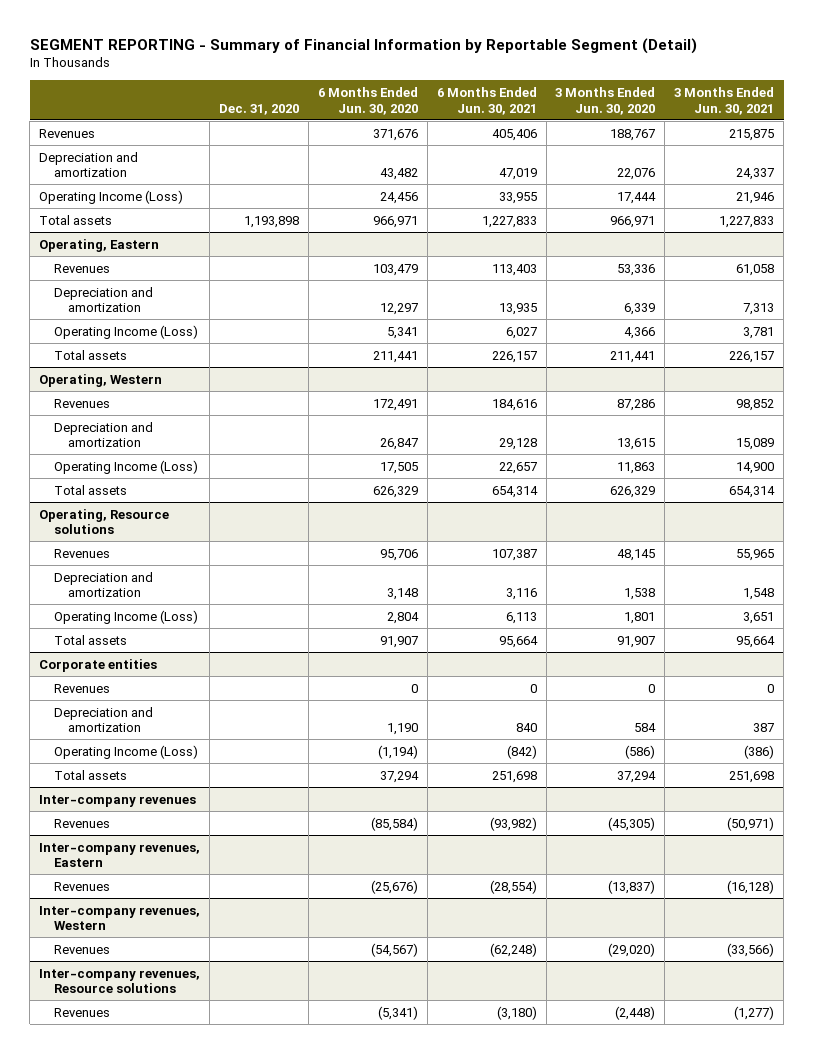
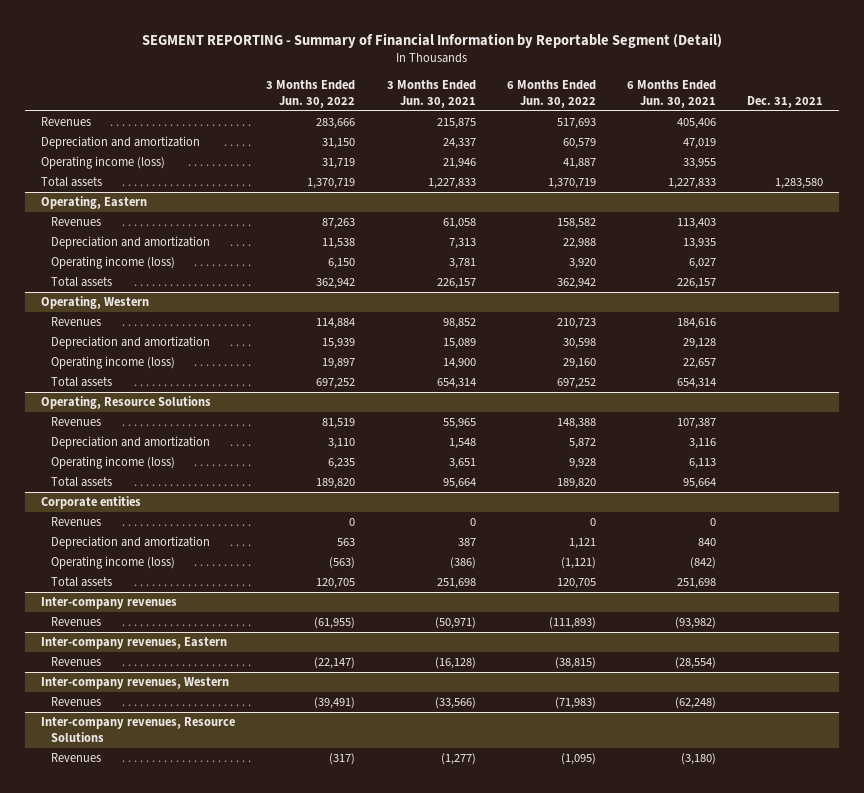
[218,103,299,115] Dec. 31, 2020 -> none
[317,87,418,115] 6 Months Ended Jun. 30, 2020 -> none
[555,87,656,115] 3 Months Ended Jun. 30, 2020 -> none
none -> [266,80,356,109] 3 Months Ended Jun. 30, 2022
none -> [506,80,596,109] 6 Months Ended Jun. 30, 2022
none -> [747,96,824,109] Dec. 31, 2021
[39,189,184,204] Operating Income (Loss) -> [41,156,166,170] Operating income (loss)
[53,324,198,339] Operating Income (Loss) -> [50,256,175,270] Operating income (loss)
[53,459,198,474] Operating Income (Loss) -> [50,356,175,370] Operating income (loss)
[39,508,170,535] Operating, Resource solutions -> [41,396,212,410] Operating, Resource Solutions
[53,609,198,624] Operating Income (Loss) -> [50,456,175,470] Operating income (loss)
[53,744,198,759] Operating Income (Loss) -> [50,556,175,570] Operating income (loss)
[39,968,201,994] Inter-company revenues, Resource solutions -> [41,717,236,742] Inter-company revenues, Resource Solutions

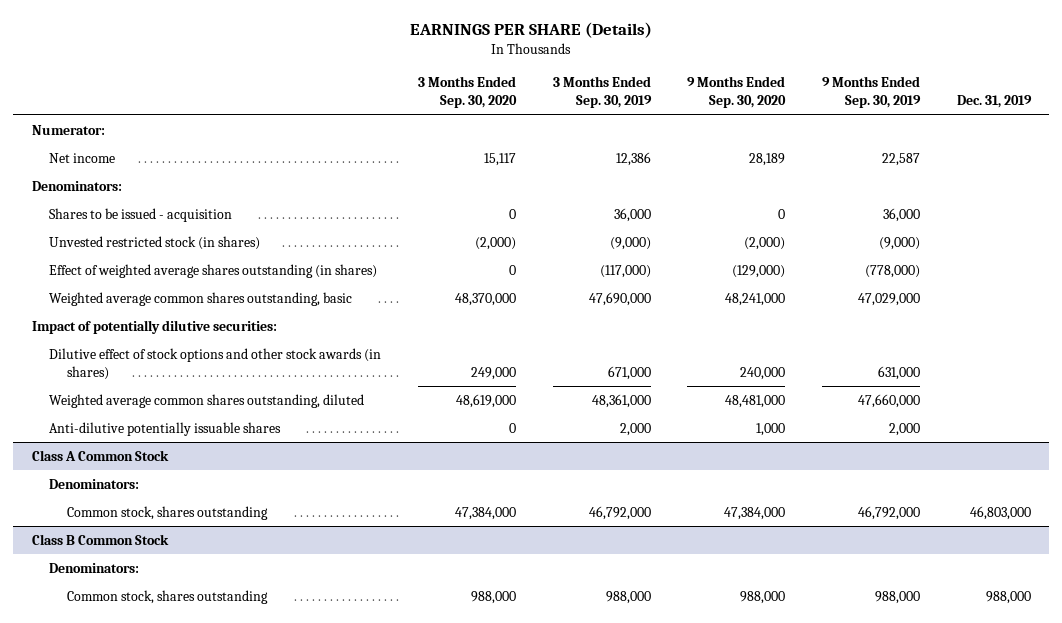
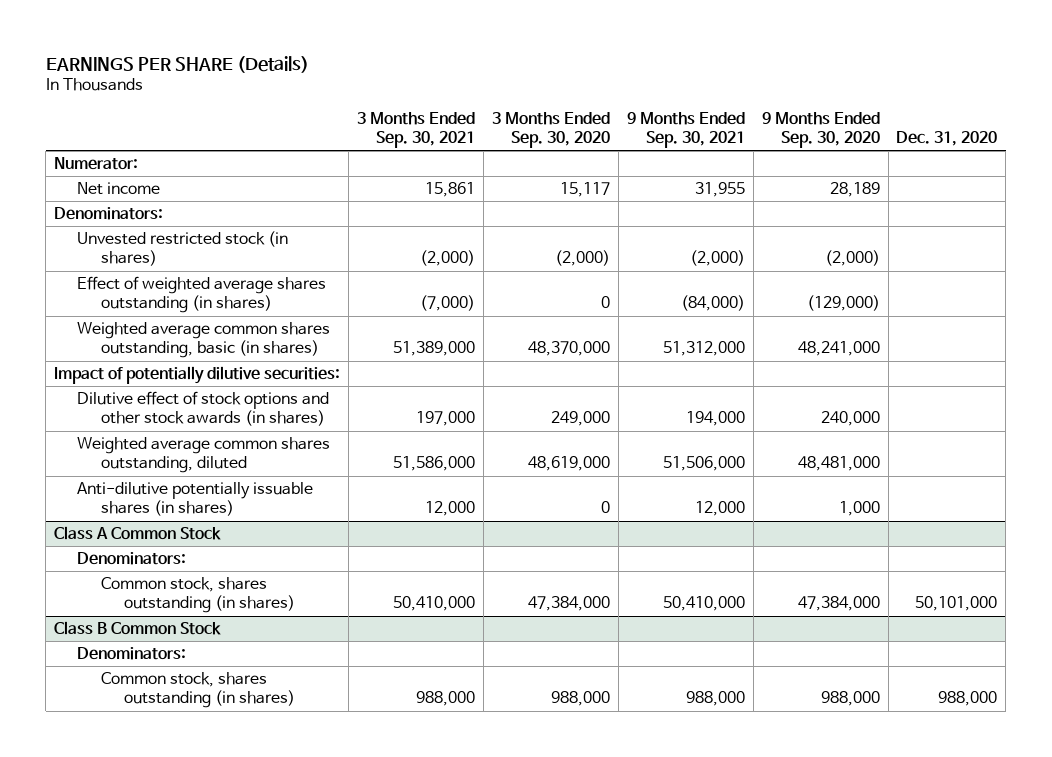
[552,76,652,109] 3 Months Ended Sep. 30, 2019 -> none
[822,76,922,109] 9 Months Ended Sep. 30, 2019 -> none
[956,95,1032,109] Dec. 31, 2019 -> none
none -> [357,111,476,149] 3 Months Ended Sep. 30, 2021
none -> [626,111,745,149] 9 Months Ended Sep. 30, 2021
none -> [896,131,998,147] Dec. 31, 2020
[49,207,233,222] Shares to be issued - acquisition -> none
[49,291,353,306] Weighted average common shares outstanding, basic -> [77,322,331,359] Weighted average common shares outstanding, basic (in shares)
[49,421,282,436] Anti-dilutive potentially issuable shares -> [77,482,314,517] Anti-dilutive potentially issuable shares (in shares)
[66,505,268,520] Common stock, shares outstanding -> [100,577,295,614] Common stock, shares outstanding (in shares)
[66,589,268,604] Common stock, shares outstanding -> [100,672,295,709] Common stock, shares outstanding (in shares)

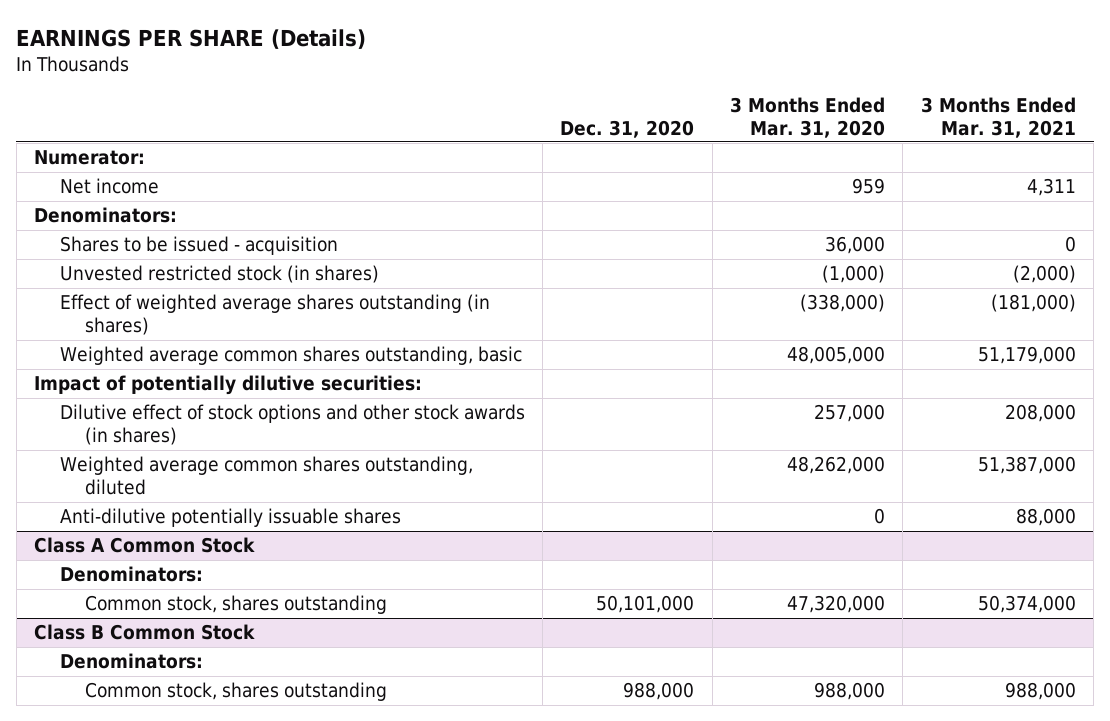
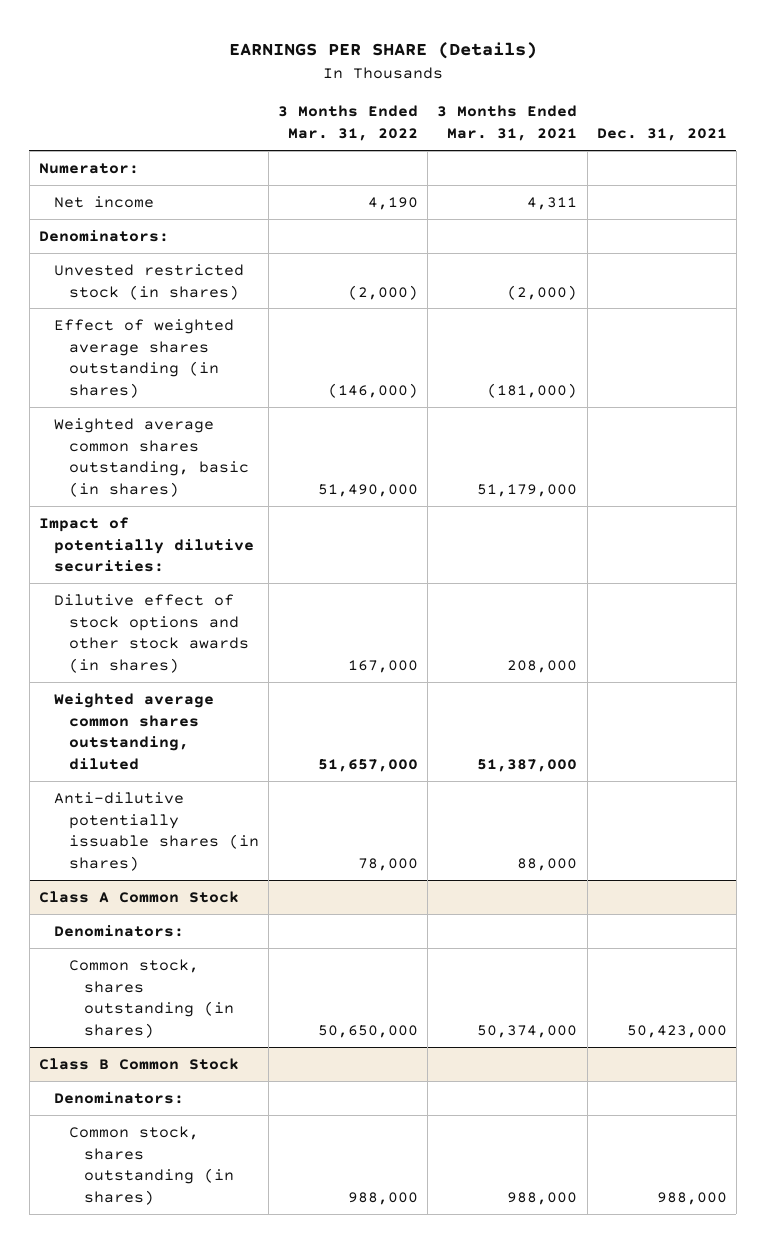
[560,119,695,138] Dec. 31, 2020 -> none
[730,96,886,138] 3 Months Ended Mar. 31, 2020 -> none
none -> [278,105,419,142] 3 Months Ended Mar. 31, 2022
none -> [596,128,727,142] Dec. 31, 2021
[59,236,338,256] Shares to be issued - acquisition -> none
[59,346,522,366] Weighted average common shares outstanding, basic -> [53,417,249,497] Weighted average common shares outstanding, basic (in shares)
[59,508,401,528] Anti-dilutive potentially issuable shares -> [53,791,259,871] Anti-dilutive potentially issuable shares (in shares)
[84,595,387,615] Common stock, shares outstanding -> [68,958,234,1038] Common stock, shares outstanding (in shares)
[84,682,387,702] Common stock, shares outstanding -> [68,1125,234,1205] Common stock, shares outstanding (in shares)

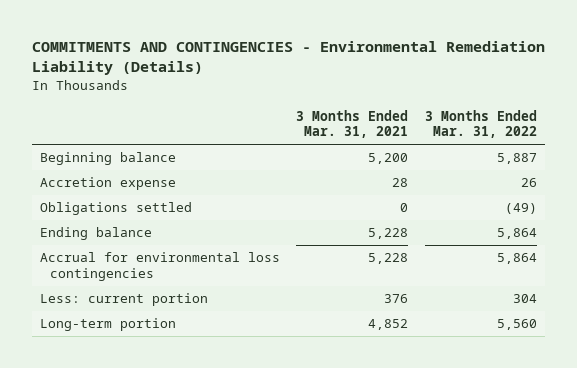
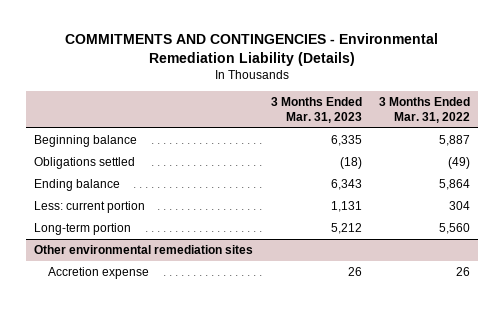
[296,109,409,139] 3 Months Ended Mar. 31, 2021 -> none
none -> [270,97,362,123] 3 Months Ended Mar. 31, 2023
[39,177,176,191] Accretion expense -> none
[39,252,280,282] Accrual for environmental loss contingencies -> none
none -> [34,245,254,255] Other environmental remediation sites
none -> [48,267,150,280] Accretion expense

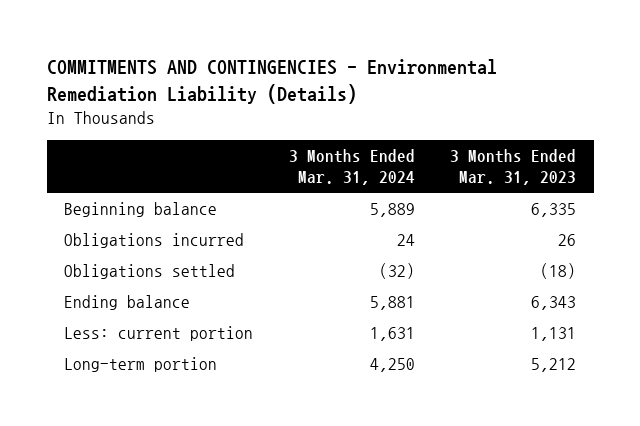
[378,97,470,123] 3 Months Ended Mar. 31, 2022 -> none
none -> [288,148,415,186] 3 Months Ended Mar. 31, 2024
none -> [64,232,245,248] Obligations incurred
[34,245,254,255] Other environmental remediation sites -> none
[48,267,150,280] Accretion expense -> none

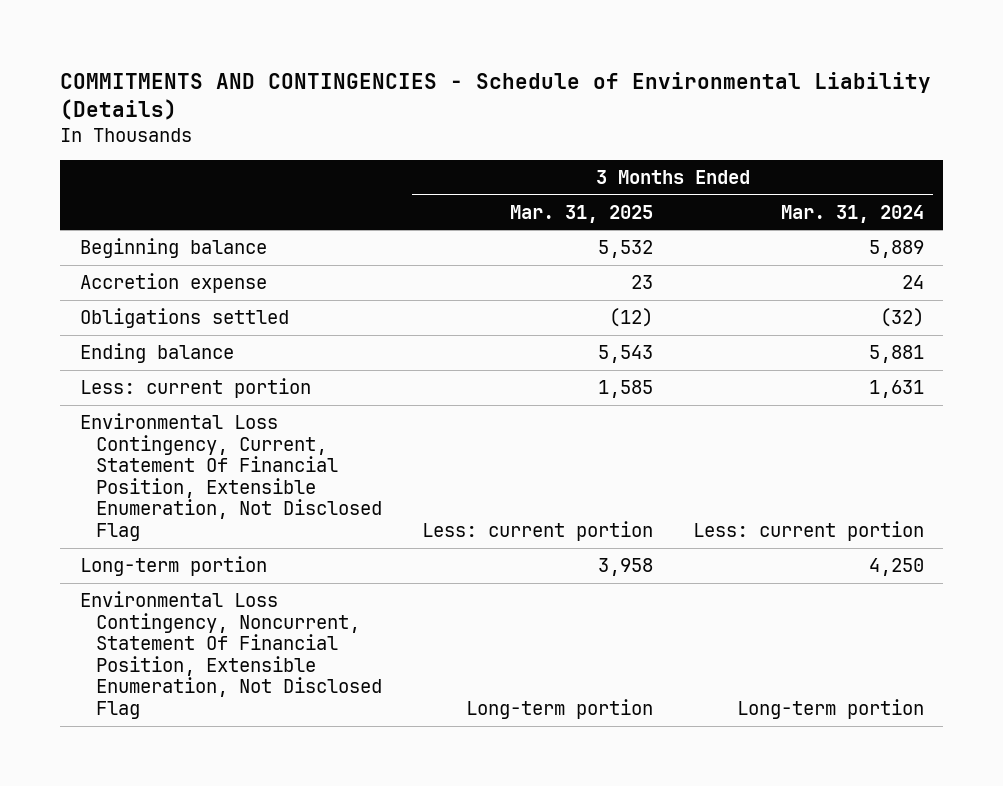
[46,59,497,104] COMMITMENTS AND CONTINGENCIES - Environmental Remediation Liability (Details) -> [60,71,932,121] COMMITMENTS AND CONTINGENCIES - Schedule of Environmental Liability (Details)
[450,148,577,186] 3 Months Ended Mar. 31, 2023 -> none
none -> [509,204,653,223] Mar. 31, 2025
[64,232,245,248] Obligations incurred -> [79,273,267,294] Accretion expense
none -> [79,413,383,541] Environmental Loss Contingency, Current, Statement Of Financial Position, Extensible Enumeration, Not Disclosed Flag
none -> [79,591,383,719] Environmental Loss Contingency, Noncurrent, Statement Of Financial Position, Extensible Enumeration, Not Disclosed Flag

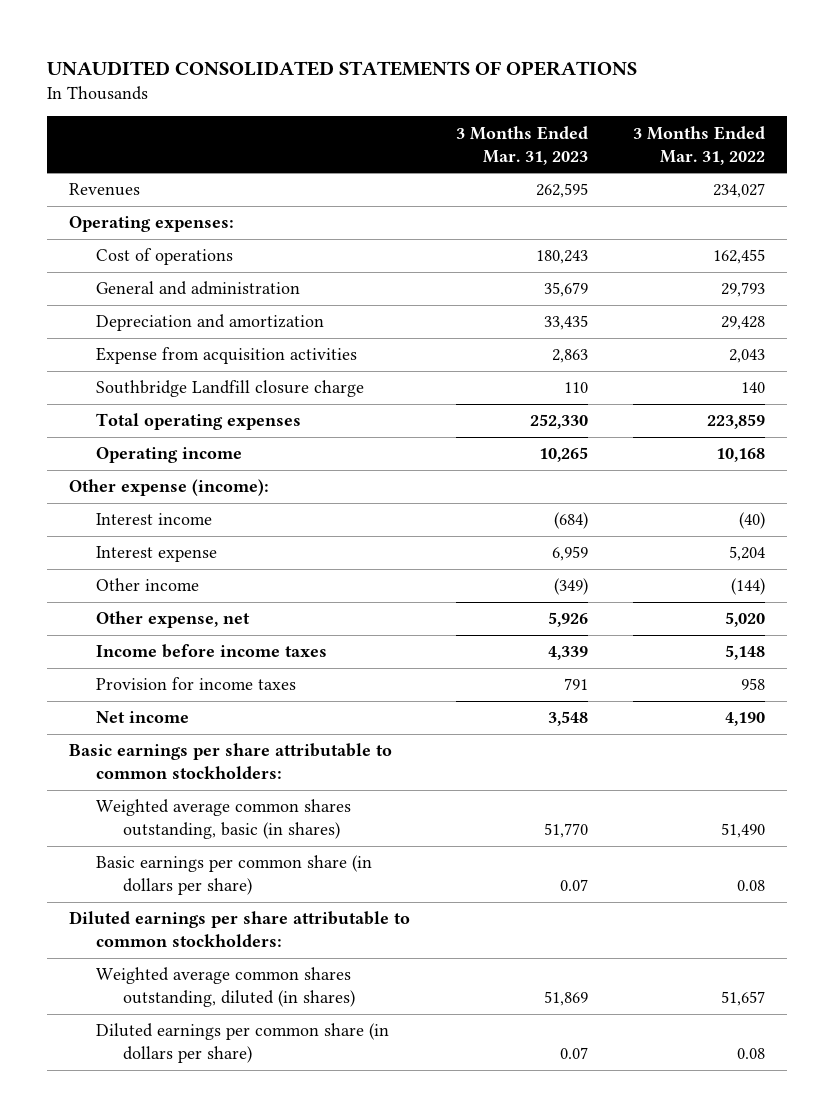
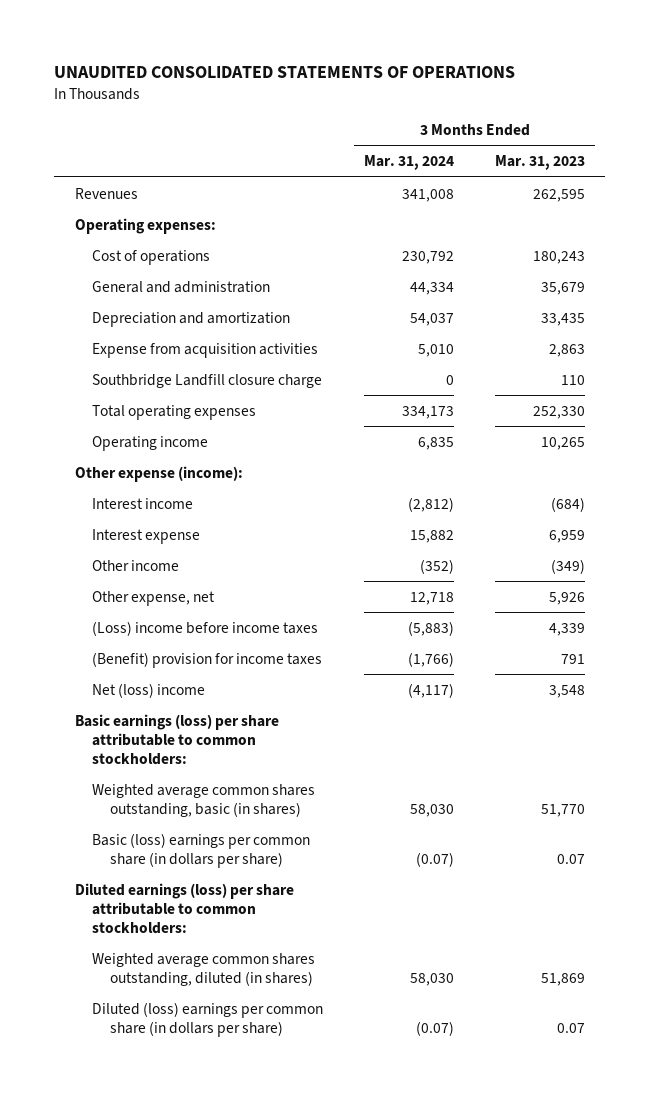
[632,125,765,165] 3 Months Ended Mar. 31, 2022 -> none
none -> [364,155,455,171] Mar. 31, 2024
[96,644,328,659] Income before income taxes -> [92,620,319,636] (Loss) income before income taxes
[96,677,297,691] Provision for income taxes -> [92,651,323,668] (Benefit) provision for income taxes
[96,711,190,724] Net income -> [92,682,206,698] Net (loss) income
[69,743,393,780] Basic earnings per share attributable to common stockholders: -> [74,713,279,766] Basic earnings (loss) per share attributable to common stockholders:
[96,855,373,896] Basic earnings per common share (in dollars per share) -> [92,832,311,868] Basic (loss) earnings per common share (in dollars per share)
[69,911,411,948] Diluted earnings per share attributable to common stockholders: -> [74,882,294,935] Diluted earnings (loss) per share attributable to common stockholders:
[96,1023,390,1064] Diluted earnings per common share (in dollars per share) -> [92,1001,324,1037] Diluted (loss) earnings per common share (in dollars per share)

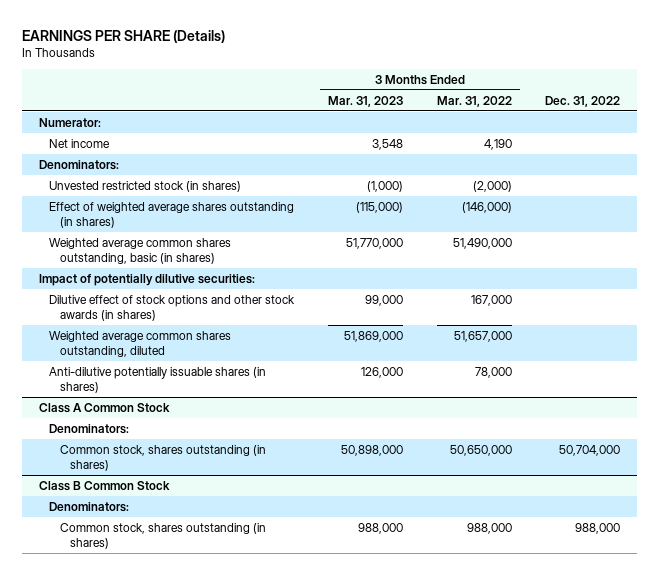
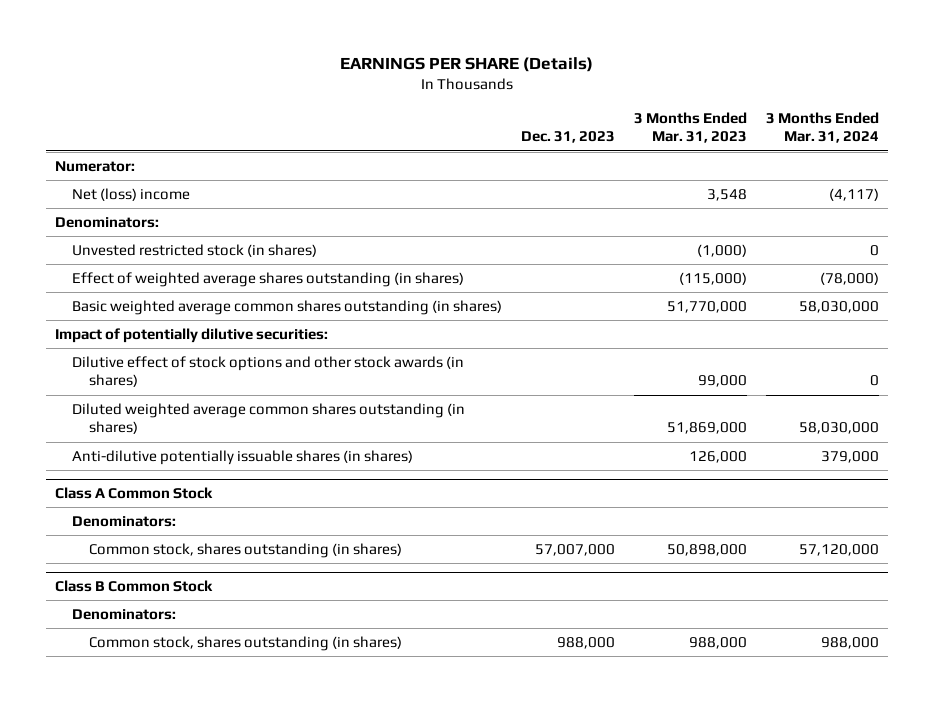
[436,95,512,107] Mar. 31, 2022 -> none
[545,95,621,107] Dec. 31, 2022 -> none
none -> [520,131,615,144] Dec. 31, 2023
none -> [765,111,879,144] 3 Months Ended Mar. 31, 2024
[49,138,111,148] Net income -> [71,187,190,201] Net (loss) income
[49,237,232,264] Weighted average common shares outstanding, basic (in shares) -> [71,299,502,315] Basic weighted average common shares outstanding (in shares)
[49,330,232,357] Weighted average common shares outstanding, diluted -> [71,402,465,435] Diluted weighted average common shares outstanding (in shares)

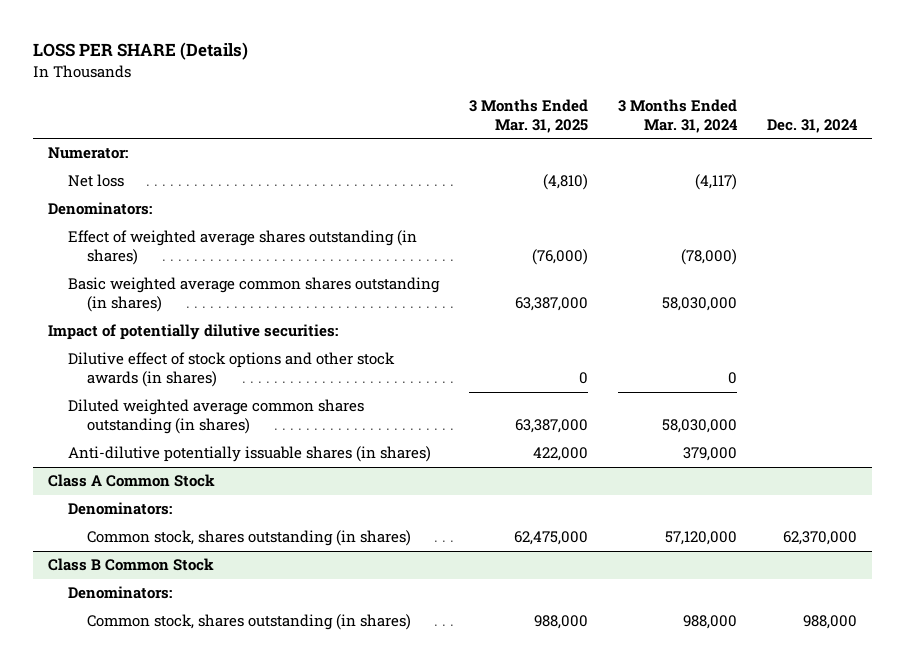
[339,56,593,72] EARNINGS PER SHARE (Details) -> [33,42,249,61] LOSS PER SHARE (Details)
[520,131,615,144] Dec. 31, 2023 -> none
[633,111,747,144] 3 Months Ended Mar. 31, 2023 -> none
none -> [468,98,588,133] 3 Months Ended Mar. 31, 2025
none -> [766,118,858,133] Dec. 31, 2024
[71,187,190,201] Net (loss) income -> [67,174,124,188] Net loss
[71,243,317,257] Unvested restricted stock (in shares) -> none

